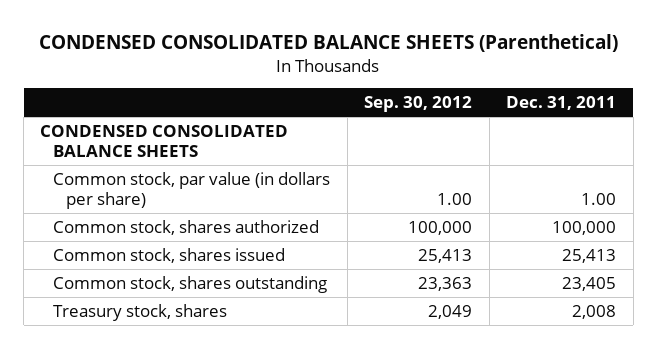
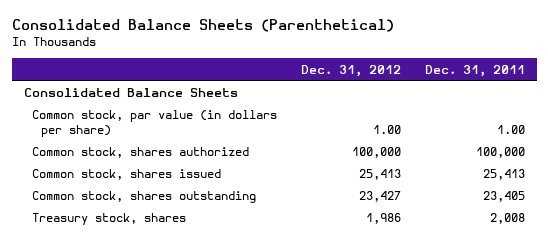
[39,34,619,53] CONDENSED CONSOLIDATED BALANCE SHEETS (Parenthetical) -> [11,19,394,33] Consolidated Balance Sheets (Parenthetical)
[364,96,473,113] Sep. 30, 2012 -> none
none -> [301,64,402,77] Dec. 31, 2012
[40,124,289,158] CONDENSED CONSOLIDATED BALANCE SHEETS -> [23,87,238,97] Consolidated Balance Sheets

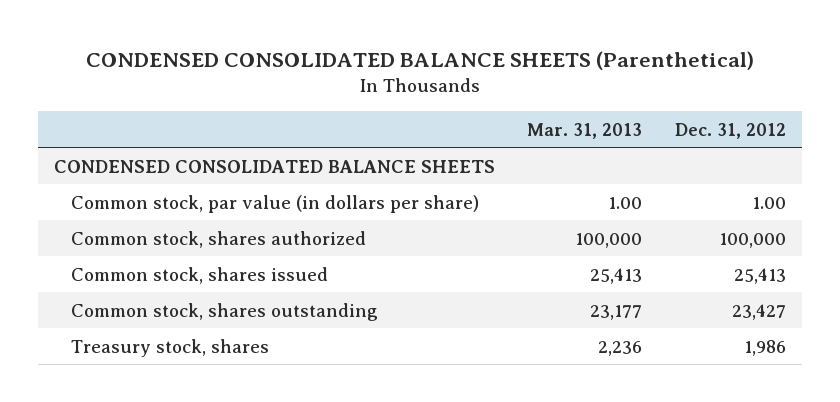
[11,19,394,33] Consolidated Balance Sheets (Parenthetical) -> [86,51,755,71] CONDENSED CONSOLIDATED BALANCE SHEETS (Parenthetical)
[424,64,525,77] Dec. 31, 2011 -> none
none -> [527,122,643,139] Mar. 31, 2013
[23,87,238,97] Consolidated Balance Sheets -> [54,159,496,173] CONDENSED CONSOLIDATED BALANCE SHEETS

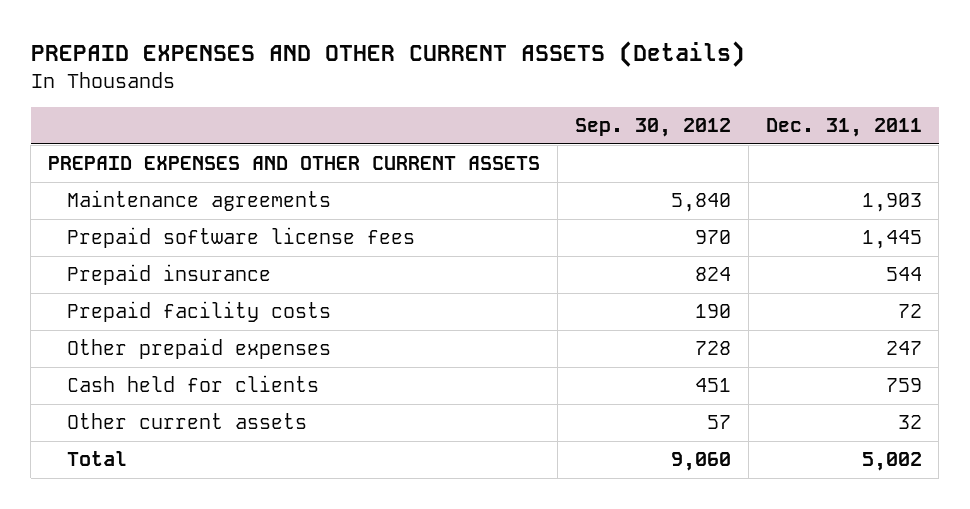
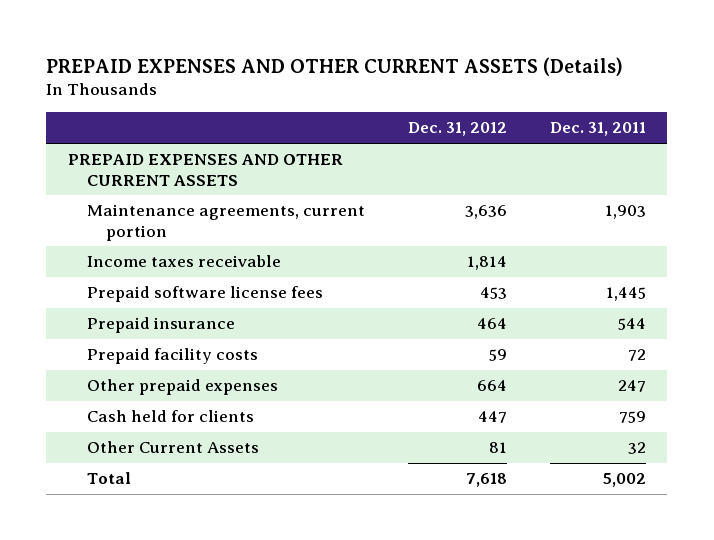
[574,118,731,138] Sep. 30, 2012 -> none
none -> [407,122,507,137] Dec. 31, 2012
[66,190,331,212] Maintenance agreements -> [86,204,365,241] Maintenance agreements, current portion
none -> [86,255,281,268] Income taxes receivable
[66,413,307,430] Other current assets -> [86,441,259,454] Other Current Assets

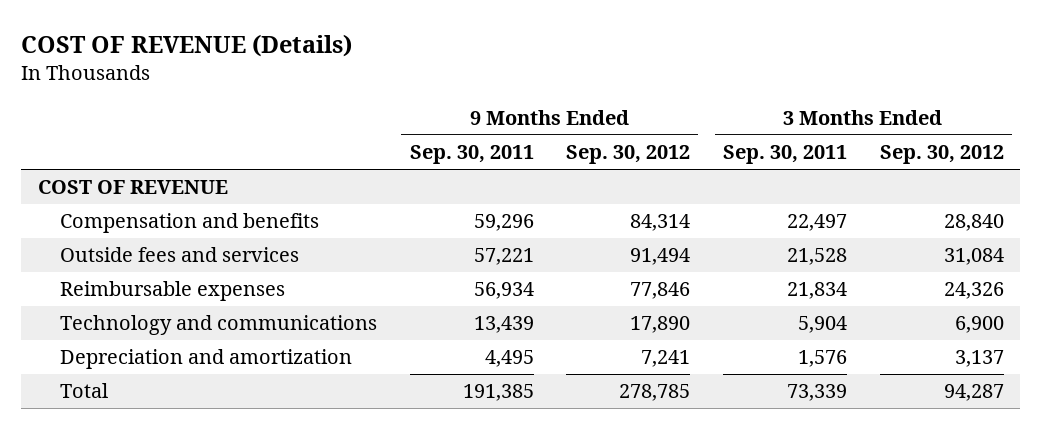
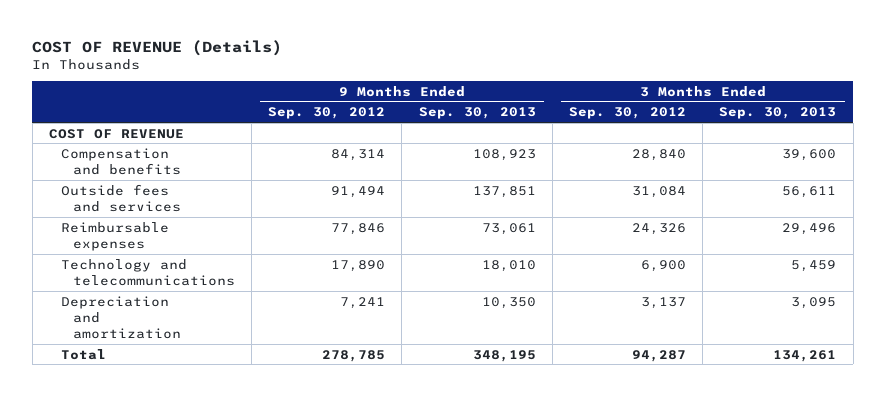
[409,145,534,165] Sep. 30, 2011 -> none
[722,145,847,165] Sep. 30, 2011 -> none
none -> [418,107,536,120] Sep. 30, 2013
none -> [719,107,837,120] Sep. 30, 2013
[59,315,377,336] Technology and communications -> [60,258,235,286] Technology and telecommunications

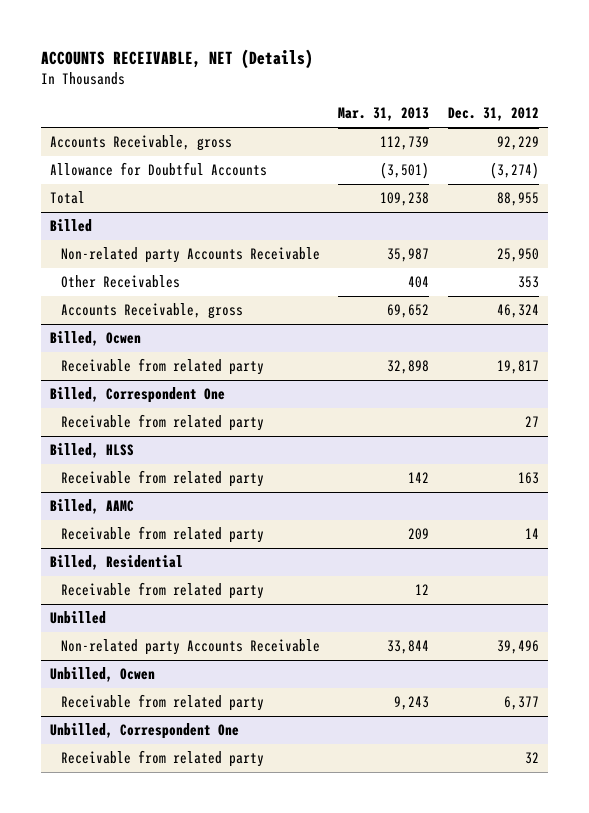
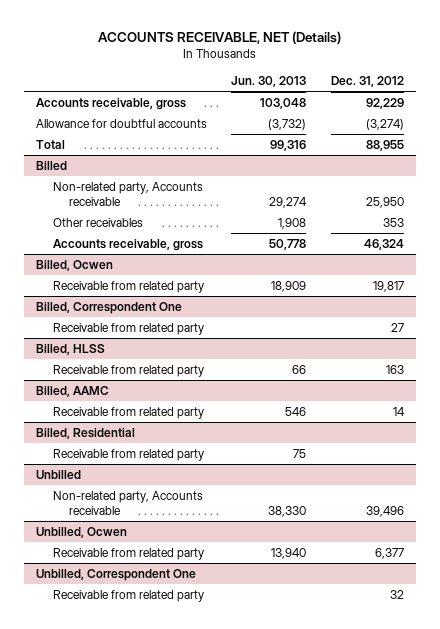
[338,107,430,122] Mar. 31, 2013 -> none
none -> [231,75,307,87] Jun. 30, 2013
[50,135,233,152] Accounts Receivable, gross -> [36,97,187,110] Accounts receivable, gross
[50,162,268,177] Allowance for Doubtful Accounts -> [36,118,208,128] Allowance for doubtful accounts
[60,247,320,264] Non-related party Accounts Receivable -> [52,181,203,207] Non-related party, Accounts receivable
[60,275,180,289] Other Receivables -> [52,217,143,227] Other receivables
[60,303,243,320] Accounts Receivable, gross -> [52,238,203,251] Accounts receivable, gross
[60,639,320,656] Non-related party Accounts Receivable -> [52,490,203,516] Non-related party, Accounts receivable

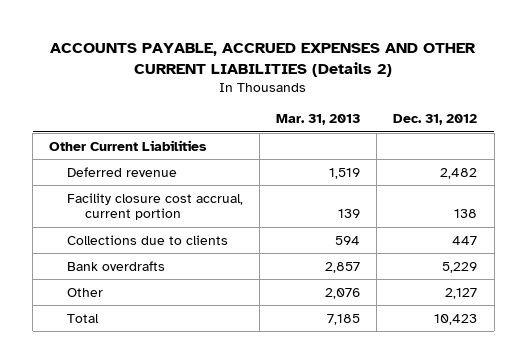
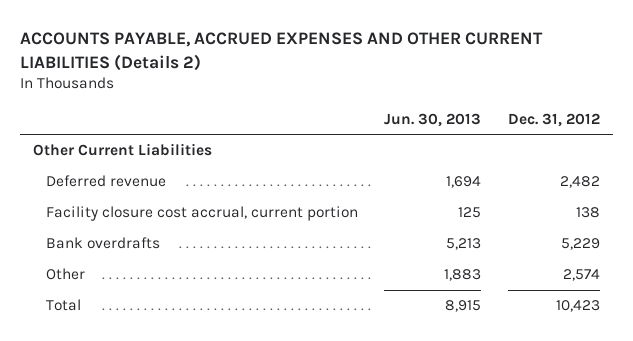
[276,114,361,126] Mar. 31, 2013 -> none
none -> [384,112,482,127] Jun. 30, 2013
[66,234,228,245] Collections due to clients -> none
[445,287,478,299] 2,127 -> [562,269,600,282] 2,574

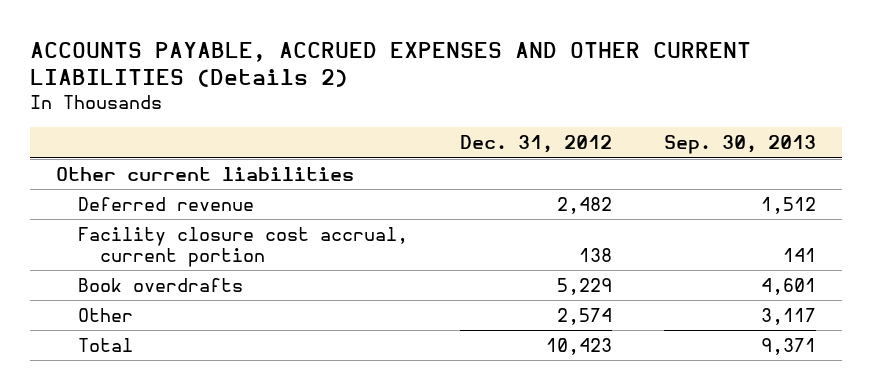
[384,112,482,127] Jun. 30, 2013 -> none
none -> [664,135,817,155] Sep. 30, 2013
[32,143,212,157] Other Current Liabilities -> [56,166,355,181] Other current liabilities
[45,237,160,250] Bank overdrafts -> [77,277,243,292] Book overdrafts

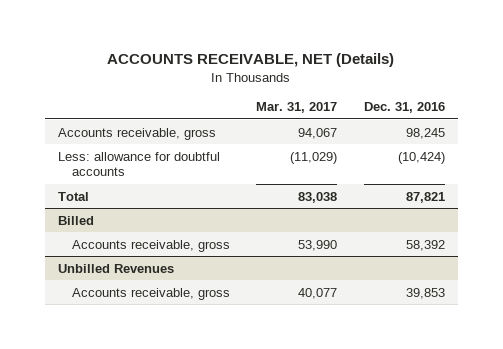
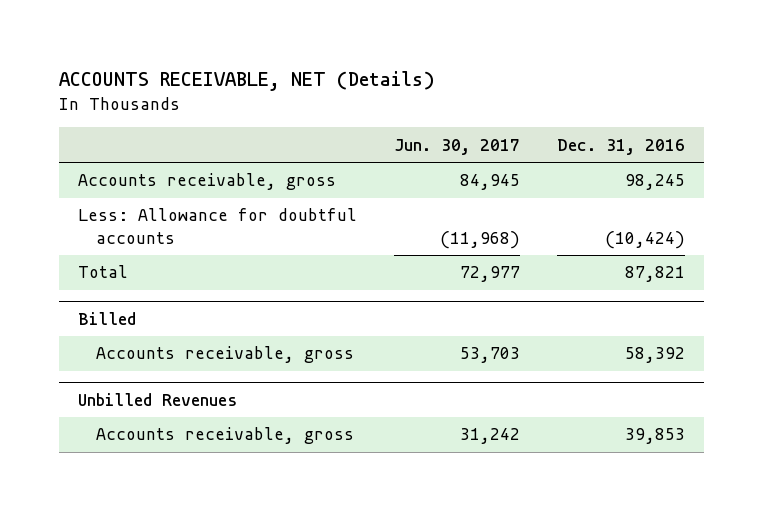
[256,102,338,114] Mar. 31, 2017 -> none
none -> [394,138,521,155] Jun. 30, 2017
[57,151,220,176] Less: allowance for doubtful accounts -> [77,208,357,244] Less: Allowance for doubtful accounts

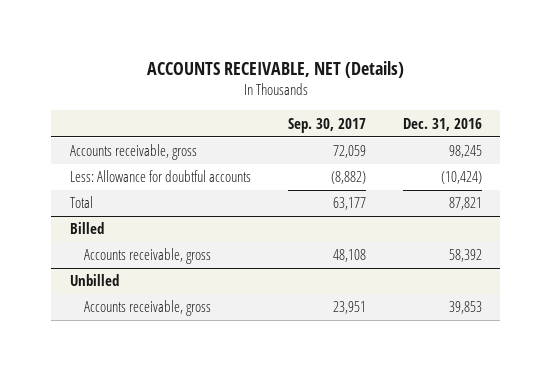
[394,138,521,155] Jun. 30, 2017 -> none
none -> [287,117,366,133] Sep. 30, 2017
[77,392,237,406] Unbilled Revenues -> [69,274,119,287] Unbilled

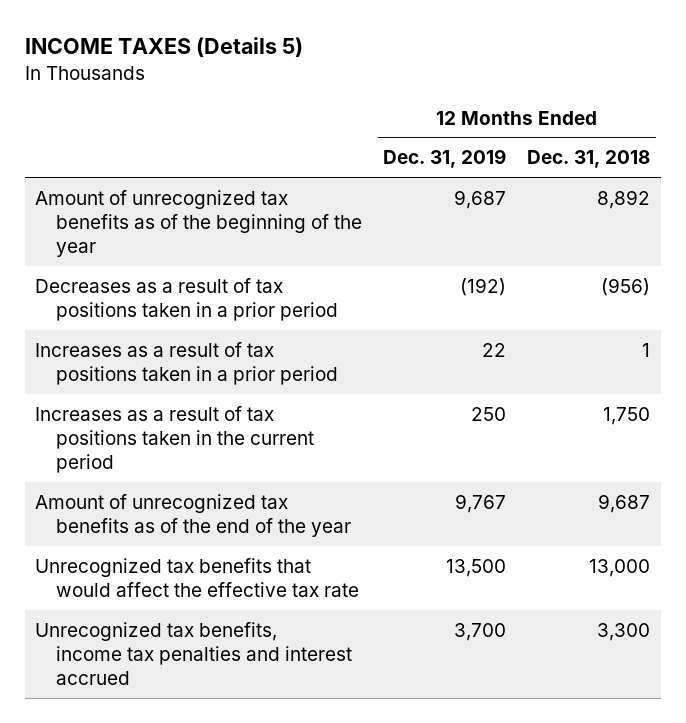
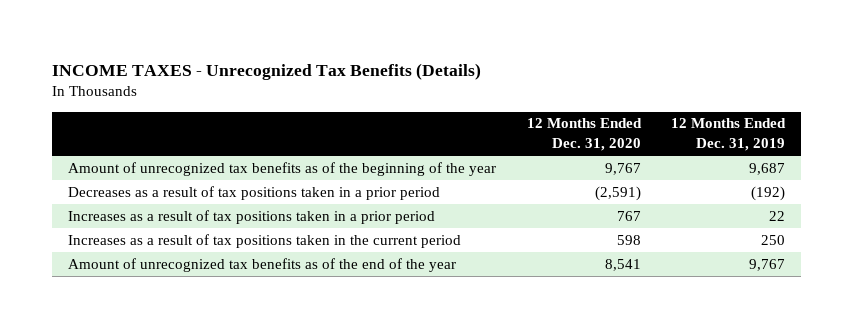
[24,37,303,58] INCOME TAXES (Details 5) -> [52,62,482,80] INCOME TAXES - Unrecognized Tax Benefits (Details)
[527,150,651,169] Dec. 31, 2018 -> none
none -> [526,118,642,152] 12 Months Ended Dec. 31, 2020
[35,557,359,598] Unrecognized tax benefits that would affect the effective tax rate -> none
[35,621,352,686] Unrecognized tax benefits, income tax penalties and interest accrued -> none

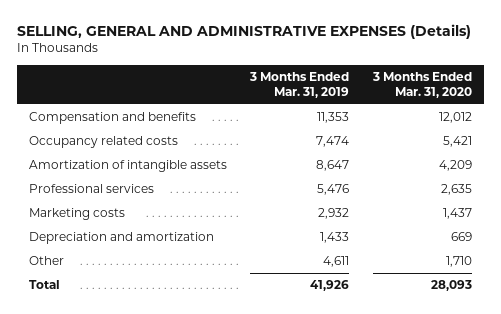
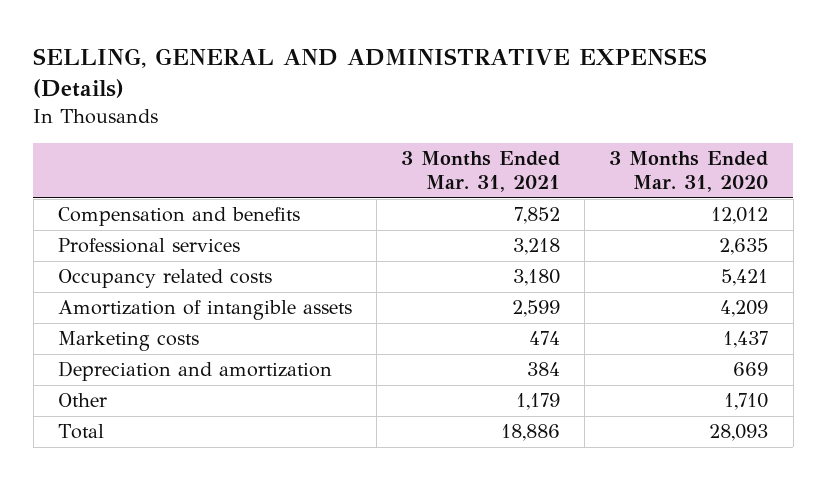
[249,71,350,98] 3 Months Ended Mar. 31, 2019 -> none
none -> [401,151,561,192] 3 Months Ended Mar. 31, 2021
[28,184,154,194] Professional services -> [57,238,240,254] Professional services

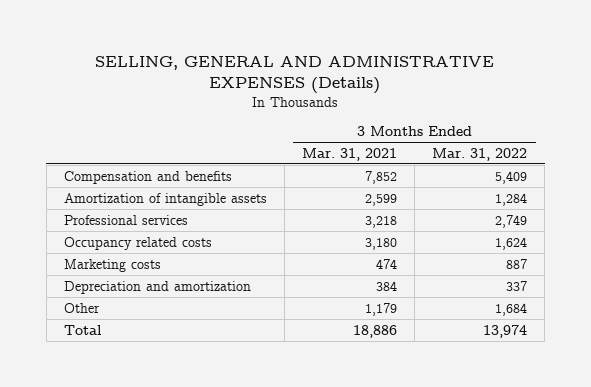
[609,151,769,192] 3 Months Ended Mar. 31, 2020 -> none
none -> [432,147,528,161] Mar. 31, 2022
[57,300,352,321] Amortization of intangible assets -> [63,192,267,206] Amortization of intangible assets

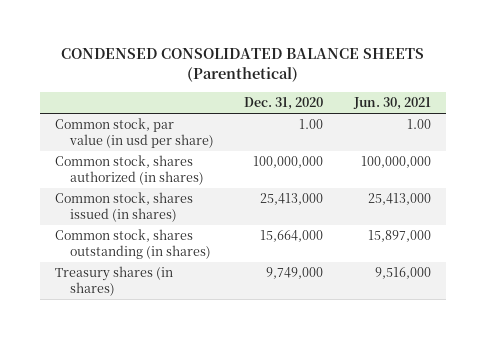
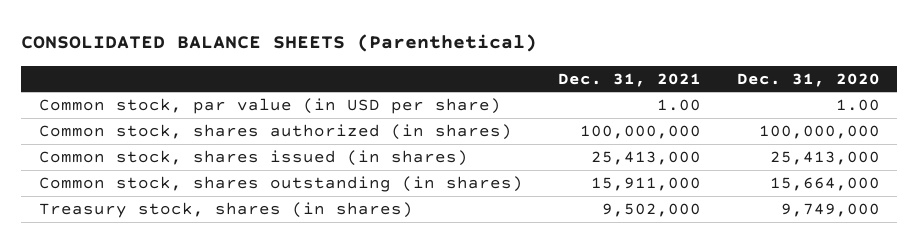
[61,48,425,82] CONDENSED CONSOLIDATED BALANCE SHEETS (Parenthetical) -> [21,34,538,53] CONSOLIDATED BALANCE SHEETS (Parenthetical)
[352,96,431,110] Jun. 30, 2021 -> none
none -> [558,72,702,87] Dec. 31, 2021
[55,118,214,148] Common stock, par value (in usd per share) -> [38,97,501,114] Common stock, par value (in USD per share)
[55,266,174,296] Treasury shares (in shares) -> [38,201,413,218] Treasury stock, shares (in shares)

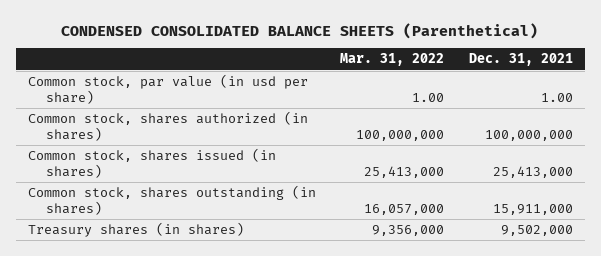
[21,34,538,53] CONSOLIDATED BALANCE SHEETS (Parenthetical) -> [61,22,539,39] CONDENSED CONSOLIDATED BALANCE SHEETS (Parenthetical)
[736,72,880,87] Dec. 31, 2020 -> none
none -> [340,53,445,67] Mar. 31, 2022
[38,97,501,114] Common stock, par value (in USD per share) -> [27,74,308,104] Common stock, par value (in usd per share)
[38,201,413,218] Treasury stock, shares (in shares) -> [27,222,244,238] Treasury shares (in shares)

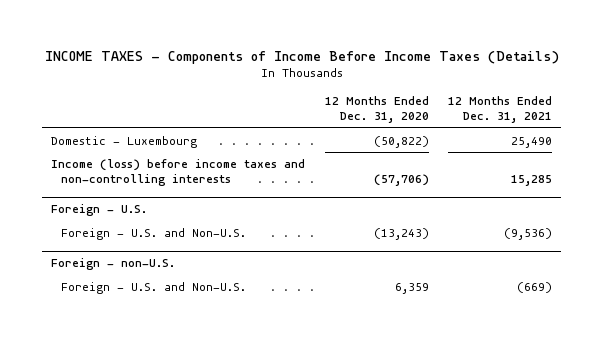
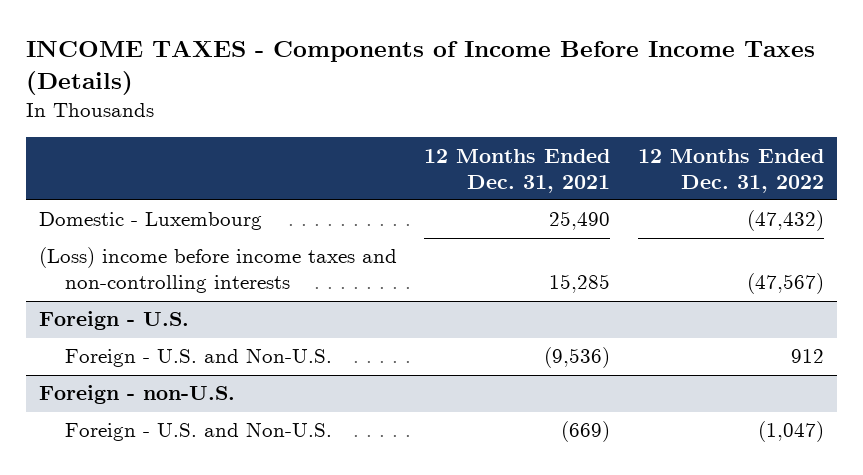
[324,96,429,124] 12 Months Ended Dec. 31, 2020 -> none
none -> [637,148,824,193] 12 Months Ended Dec. 31, 2022
[51,158,306,186] Income (loss) before income taxes and non-controlling interests -> [39,247,398,294] (Loss) income before income taxes and non-controlling interests

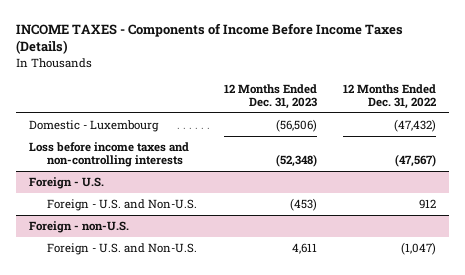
[424,148,611,193] 12 Months Ended Dec. 31, 2021 -> none
none -> [223,83,317,110] 12 Months Ended Dec. 31, 2023
[39,247,398,294] (Loss) income before income taxes and non-controlling interests -> [29,141,190,168] Loss before income taxes and non-controlling interests

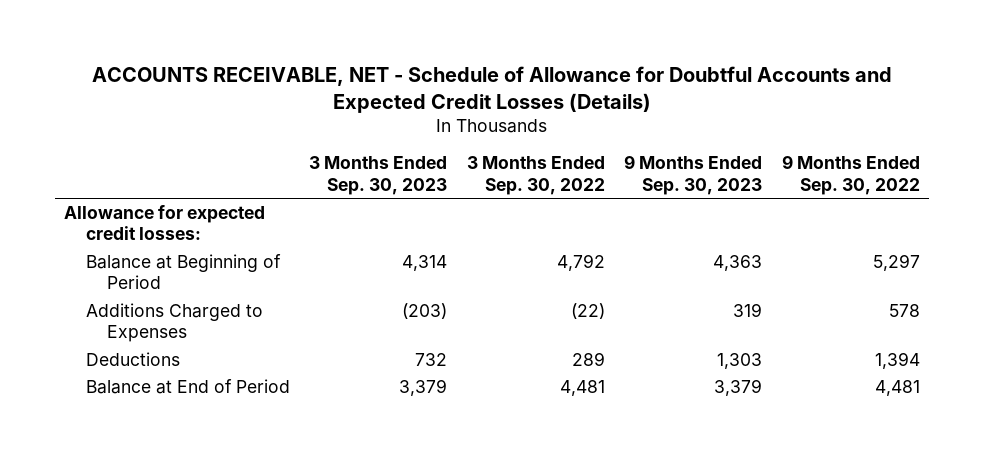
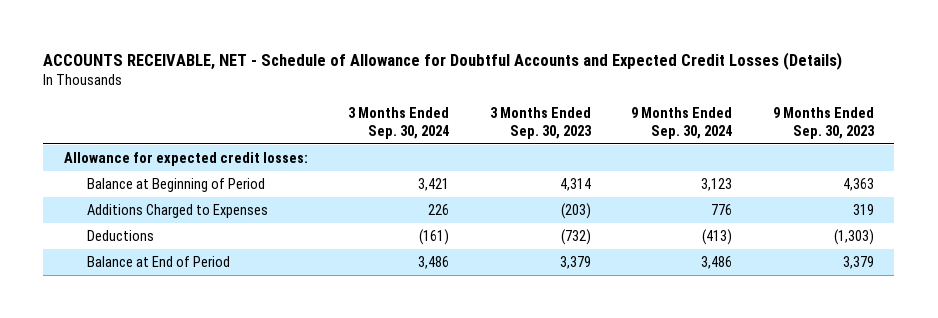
[466,156,605,195] 3 Months Ended Sep. 30, 2022 -> none
[781,155,920,195] 9 Months Ended Sep. 30, 2022 -> none
none -> [348,106,450,139] 3 Months Ended Sep. 30, 2024
none -> [631,106,733,139] 9 Months Ended Sep. 30, 2024
[415,353,448,367] 732 -> [560,229,591,246] (732)
[717,353,763,370] 1,303 -> [833,229,874,246] (1,303)

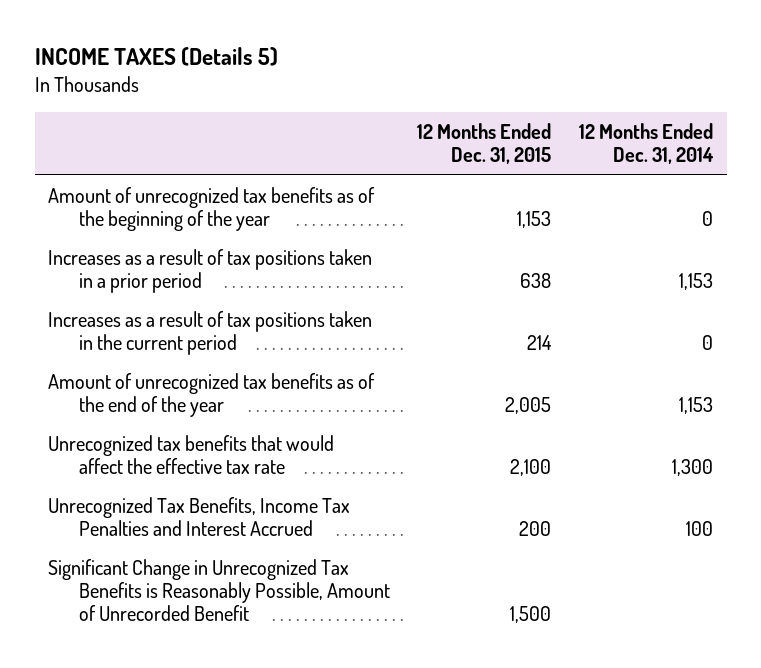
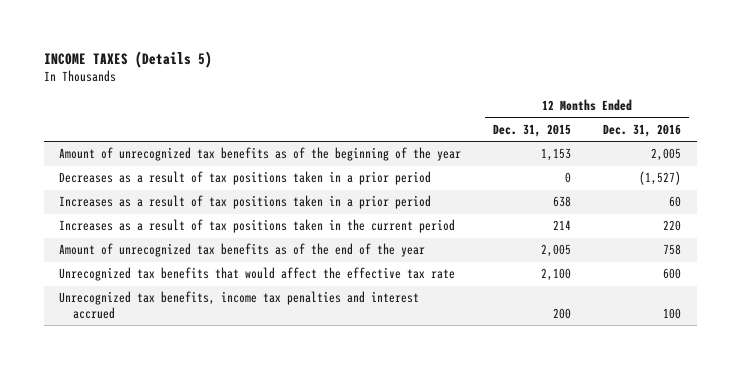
[578,123,714,165] 12 Months Ended Dec. 31, 2014 -> none
none -> [603,123,682,137] Dec. 31, 2016
none -> [59,171,432,186] Decreases as a result of tax positions taken in a prior period
[48,558,390,622] Significant Change in Unrecognized Tax Benefits is Reasonably Possible, Amount of Unrecorded Benefit -> none
[48,496,351,536] Unrecognized Tax Benefits, Income Tax Penalties and Interest Accrued -> [59,291,420,319] Unrecognized tax benefits, income tax penalties and interest accrued

